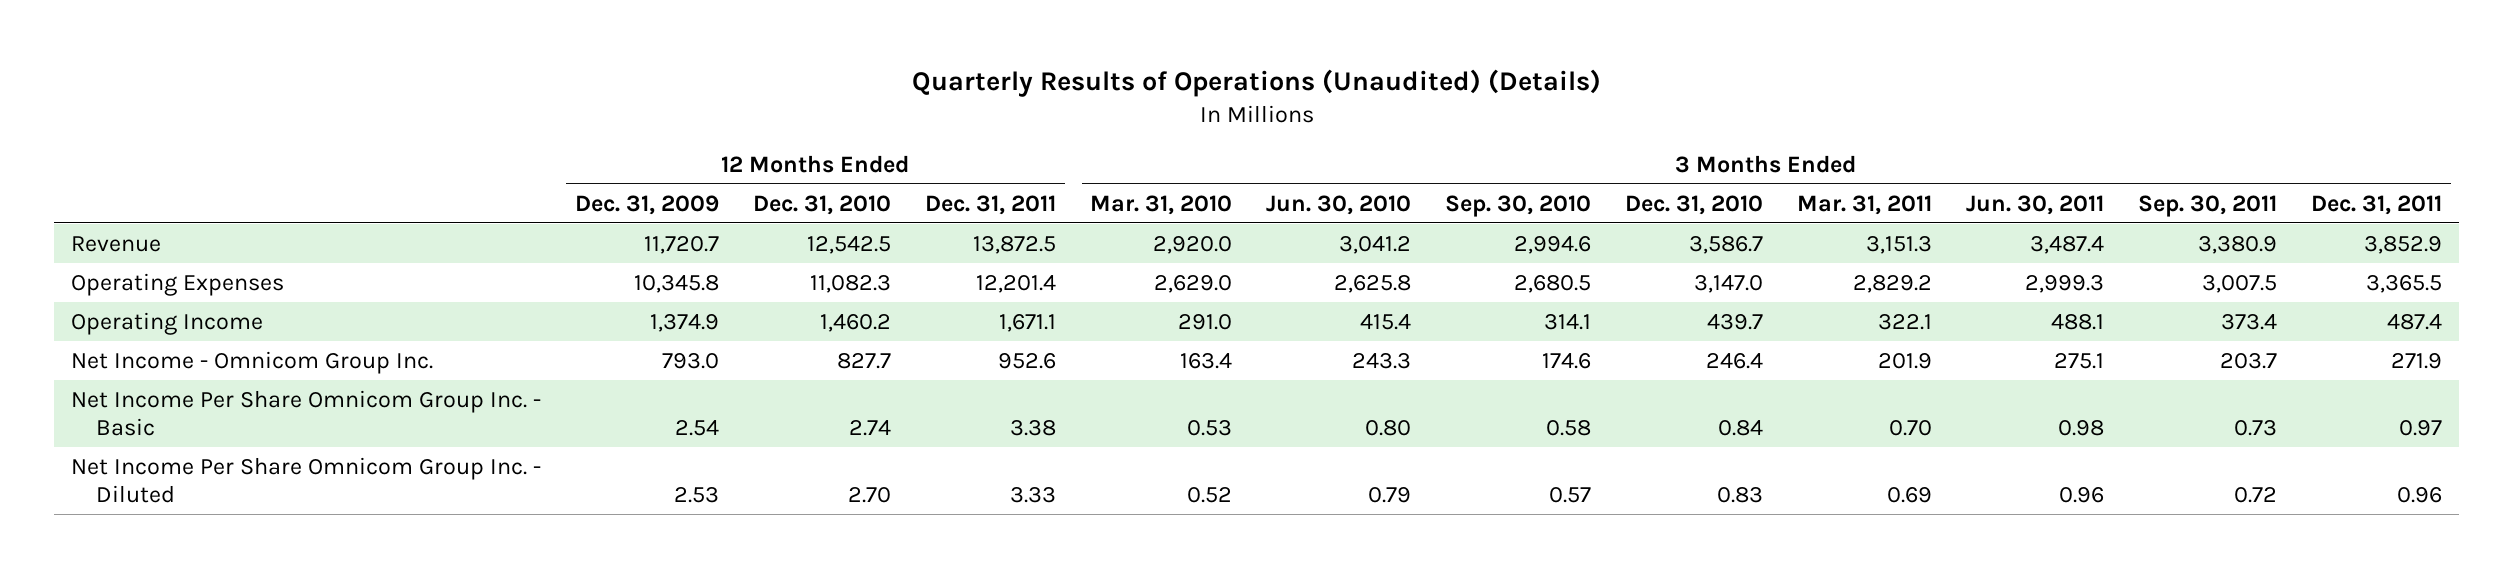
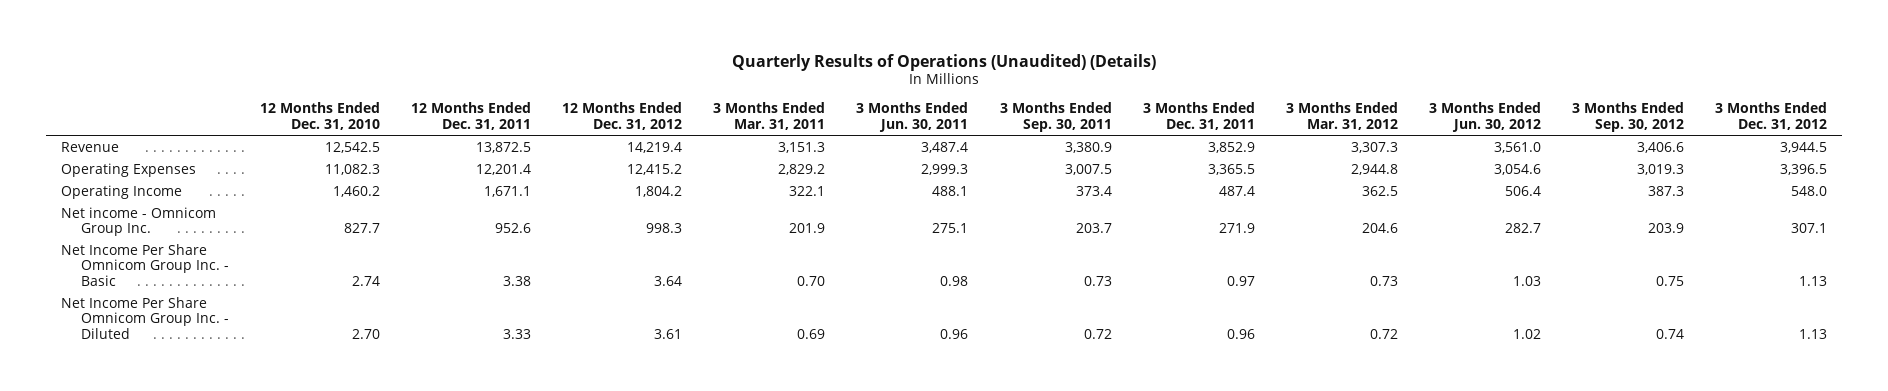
[574,194,719,215] Dec. 31, 2009 -> none
[1090,194,1233,215] Mar. 31, 2010 -> none
[1266,194,1412,215] Jun. 30, 2010 -> none
[1445,194,1592,217] Sep. 30, 2010 -> none
[1625,194,1764,215] Dec. 31, 2010 -> none
none -> [562,102,683,131] 12 Months Ended Dec. 31, 2012
none -> [1285,102,1398,131] 3 Months Ended Mar. 31, 2012
none -> [1428,102,1541,133] 3 Months Ended Jun. 30, 2012
none -> [1571,102,1684,133] 3 Months Ended Sep. 30, 2012
none -> [1714,102,1827,131] 3 Months Ended Dec. 31, 2012
[70,350,433,374] Net Income - Omnicom Group Inc. -> [61,206,217,237] Net income - Omnicom Group Inc.

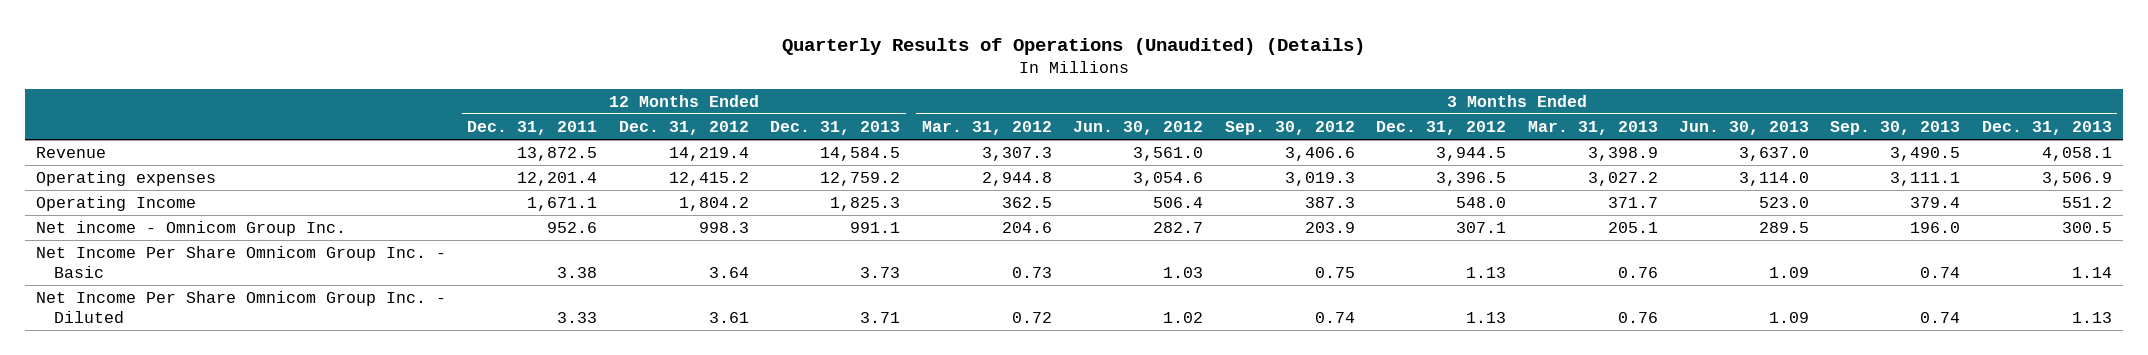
[260,102,381,131] 12 Months Ended Dec. 31, 2010 -> none
[713,102,826,131] 3 Months Ended Mar. 31, 2011 -> none
[856,102,969,133] 3 Months Ended Jun. 30, 2011 -> none
[999,102,1112,133] 3 Months Ended Sep. 30, 2011 -> none
[1142,102,1255,131] 3 Months Ended Dec. 31, 2011 -> none
none -> [770,120,901,135] Dec. 31, 2013
none -> [1527,120,1658,135] Mar. 31, 2013
none -> [1678,120,1809,135] Jun. 30, 2013
none -> [1830,120,1961,135] Sep. 30, 2013
none -> [1981,120,2112,135] Dec. 31, 2013
[61,162,197,177] Operating Expenses -> [36,170,217,186] Operating expenses

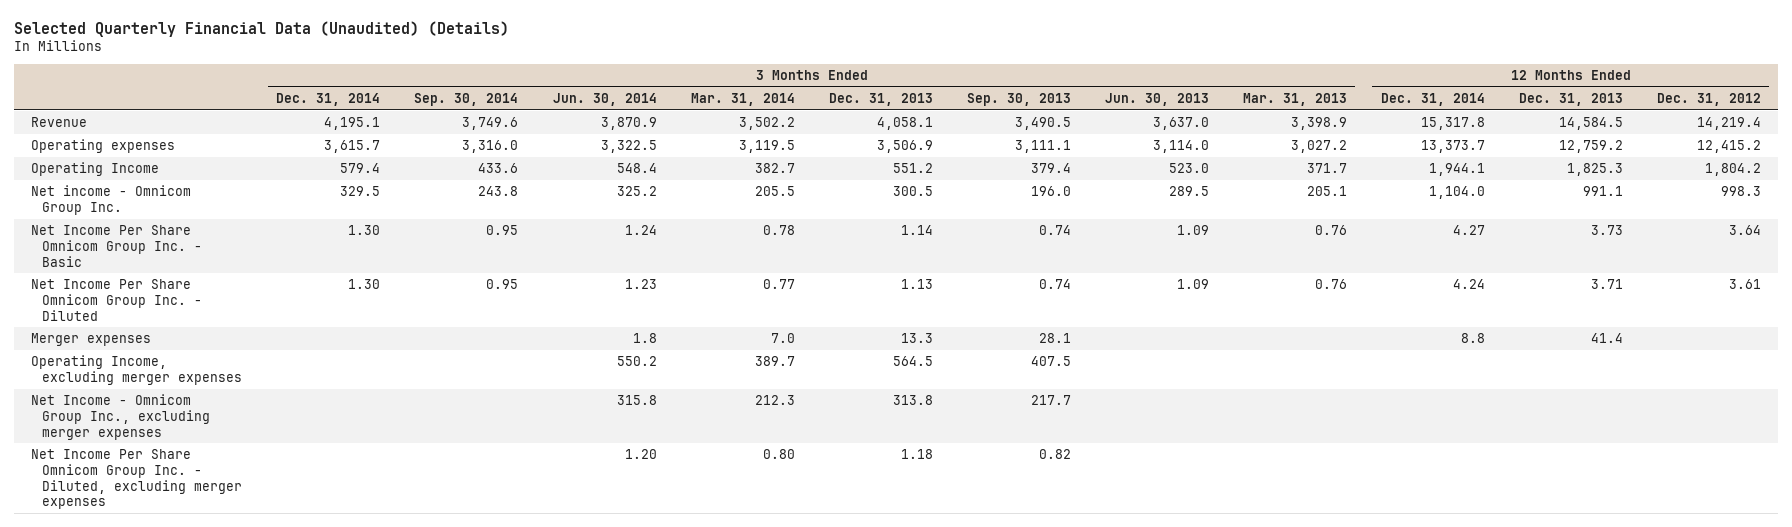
[781,37,1365,55] Quarterly Results of Operations (Unaudited) (Details) -> [14,20,510,37] Selected Quarterly Financial Data (Unaudited) (Details)
[467,120,598,135] Dec. 31, 2011 -> none
[921,120,1052,135] Mar. 31, 2012 -> none
[1073,120,1204,135] Jun. 30, 2012 -> none
[1224,120,1355,135] Sep. 30, 2012 -> none
[1376,120,1507,135] Dec. 31, 2012 -> none
none -> [276,92,381,106] Dec. 31, 2014
none -> [414,92,519,106] Sep. 30, 2014
none -> [552,92,657,106] Jun. 30, 2014
none -> [690,92,795,106] Mar. 31, 2014
none -> [1380,92,1485,106] Dec. 31, 2014
none -> [31,333,152,347] Merger expenses
none -> [31,355,243,385] Operating Income, excluding merger expenses
none -> [31,394,211,440] Net Income - Omnicom Group Inc., excluding merger expenses
none -> [31,449,243,510] Net Income Per Share Omnicom Group Inc. - Diluted, excluding merger expenses

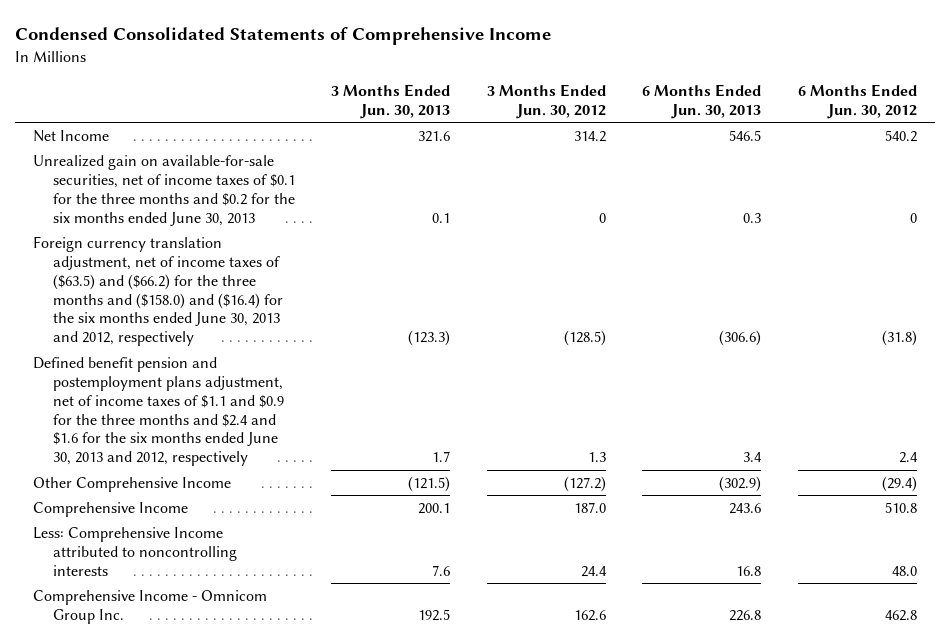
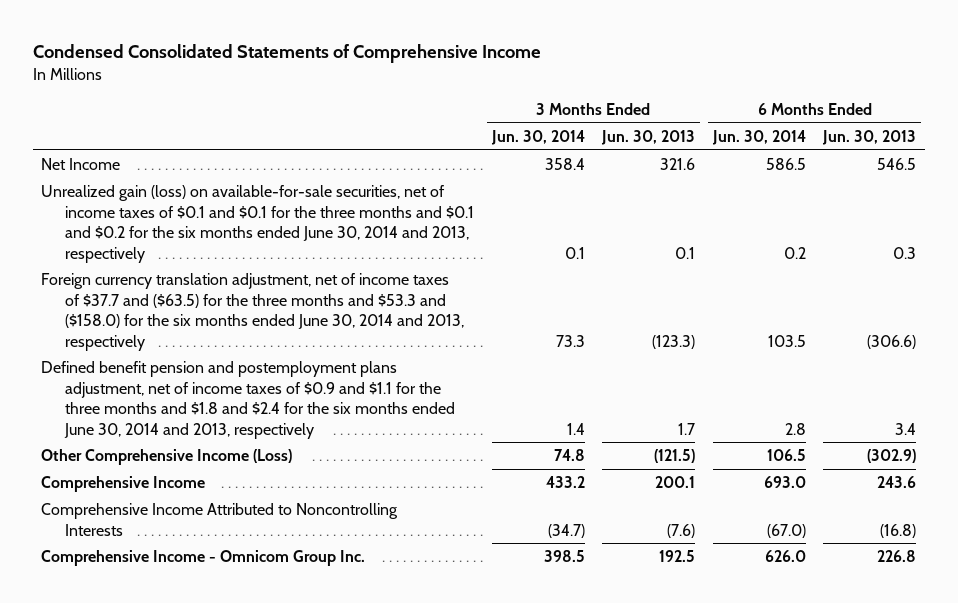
[486,84,606,119] 3 Months Ended Jun. 30, 2012 -> none
[797,84,917,119] 6 Months Ended Jun. 30, 2012 -> none
none -> [490,129,585,145] Jun. 30, 2014
none -> [711,129,806,145] Jun. 30, 2014
[33,154,295,226] Unrealized gain on available-for-sale securities, net of income taxes of $0.1 for the three months and $0.2 for the six months ended June 30, 2013 -> [41,185,475,263] Unrealized gain (loss) on available-for-sale securities, net of income taxes of $0.1 and $0.1 for the three months and $0.1 and $0.2 for the six months ended June 30, 2014 and 2013, respectively
[33,235,283,347] Foreign currency translation adjustment, net of income taxes of ($63.5) and ($66.2) for the three months and ($158.0) and ($16.4) for the six months ended June 30, 2013 and 2012, respectively -> [41,273,465,351] Foreign currency translation adjustment, net of income taxes of $37.7 and ($63.5) for the three months and $53.3 and ($158.0) for the six months ended June 30, 2014 and 2013, respectively
[33,356,284,467] Defined benefit pension and postemployment plans adjustment, net of income taxes of $1.1 and $0.9 for the three months and $2.4 and $1.6 for the six months ended June 30, 2013 and 2012, respectively -> [41,361,456,439] Defined benefit pension and postemployment plans adjustment, net of income taxes of $0.9 and $1.1 for the three months and $1.8 and $2.4 for the six months ended June 30, 2014 and 2013, respectively
[33,476,232,492] Other Comprehensive Income -> [41,449,293,466] Other Comprehensive Income (Loss)
[33,526,237,576] Less: Comprehensive Income attributed to noncontrolling interests -> [41,503,399,536] Comprehensive Income Attributed to Noncontrolling Interests
[432,564,451,576] 7.6 -> [667,523,696,538] (7.6)
[736,565,762,576] 16.8 -> [880,523,917,538] (16.8)

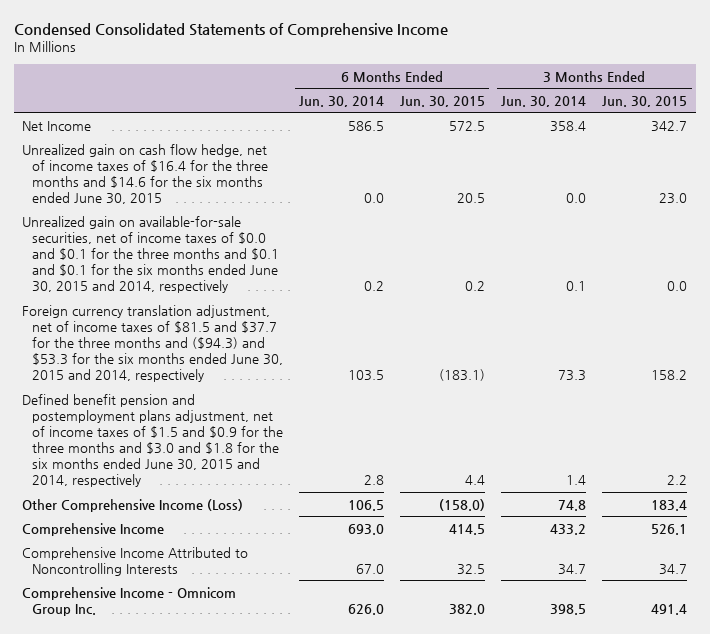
[601,129,696,145] Jun. 30, 2013 -> none
[822,129,917,145] Jun. 30, 2013 -> none
none -> [399,95,485,107] Jun. 30, 2015
none -> [602,95,688,107] Jun. 30, 2015
none -> [22,143,268,204] Unrealized gain on cash flow hedge, net of income taxes of $16.4 for the three months and $14.6 for the six months ended June 30, 2015
[41,185,475,263] Unrealized gain (loss) on available-for-sale securities, net of income taxes of $0.1 and $0.1 for the three months and $0.1 and $0.2 for the six months ended June 30, 2014 and 2013, respectively -> [22,215,279,293] Unrealized gain on available-for-sale securities, net of income taxes of $0.0 and $0.1 for the three months and $0.1 and $0.1 for the six months ended June 30, 2015 and 2014, respectively
[41,273,465,351] Foreign currency translation adjustment, net of income taxes of $37.7 and ($63.5) for the three months and $53.3 and ($158.0) for the six months ended June 30, 2014 and 2013, respectively -> [22,304,283,382] Foreign currency translation adjustment, net of income taxes of $81.5 and $37.7 for the three months and ($94.3) and $53.3 for the six months ended June 30, 2015 and 2014, respectively
[41,361,456,439] Defined benefit pension and postemployment plans adjustment, net of income taxes of $0.9 and $1.1 for the three months and $1.8 and $2.4 for the six months ended June 30, 2014 and 2013, respectively -> [22,393,283,488] Defined benefit pension and postemployment plans adjustment, net of income taxes of $1.5 and $0.9 for the three months and $3.0 and $1.8 for the six months ended June 30, 2015 and 2014, respectively
[547,523,585,538] (34.7) -> [558,563,587,575] 34.7
[766,523,806,538] (67.0) -> [355,563,384,574] 67.0

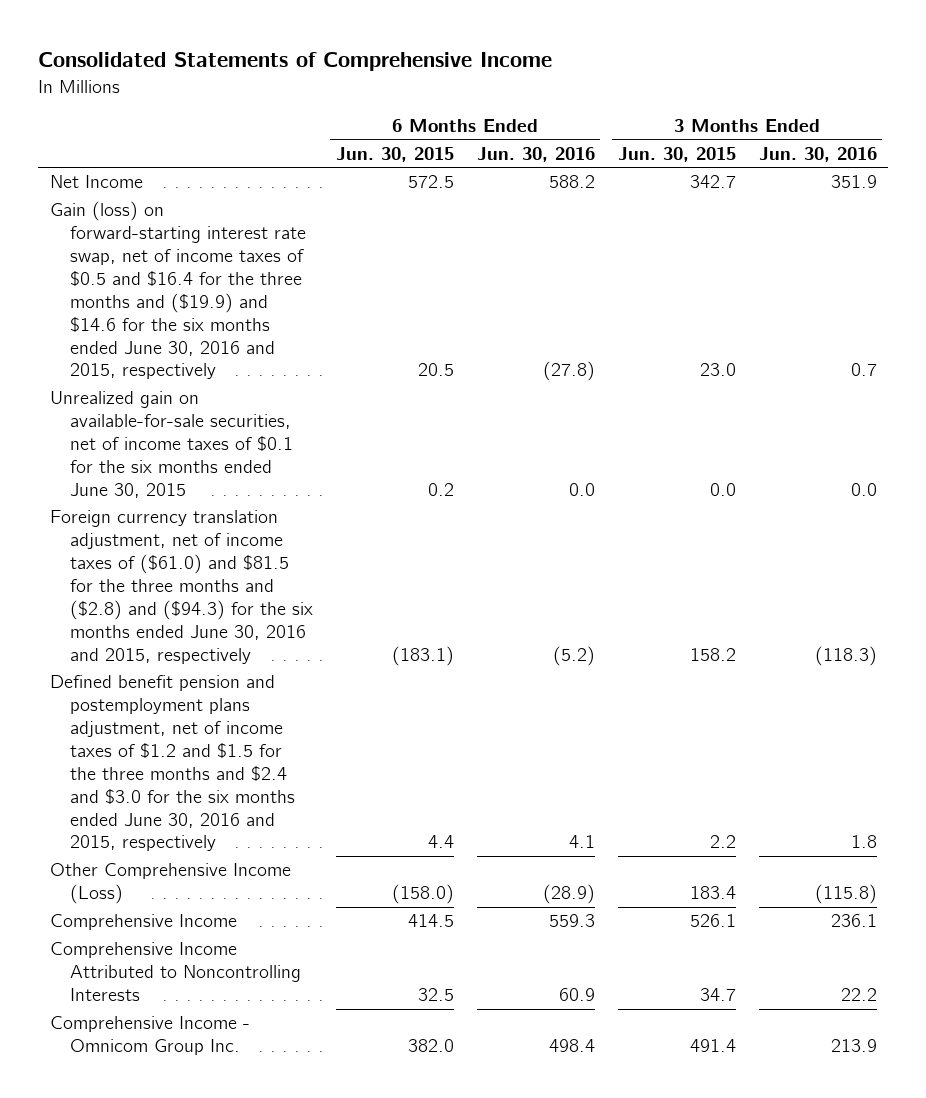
[14,23,449,38] Condensed Consolidated Statements of Comprehensive Income -> [38,52,553,72] Consolidated Statements of Comprehensive Income
[298,95,384,107] Jun. 30, 2014 -> none
[501,95,587,107] Jun. 30, 2014 -> none
none -> [476,146,595,162] Jun. 30, 2016
none -> [758,146,877,162] Jun. 30, 2016
[22,143,268,204] Unrealized gain on cash flow hedge, net of income taxes of $16.4 for the three months and $14.6 for the six months ended June 30, 2015 -> [49,201,306,380] Gain (loss) on forward-starting interest rate swap, net of income taxes of $0.5 and $16.4 for the three months and ($19.9) and $14.6 for the six months ended June 30, 2016 and 2015, respectively
[22,215,279,293] Unrealized gain on available-for-sale securities, net of income taxes of $0.0 and $0.1 for the three months and $0.1 and $0.1 for the six months ended June 30, 2015 and 2014, respectively -> [49,391,293,498] Unrealized gain on available-for-sale securities, net of income taxes of $0.1 for the six months ended June 30, 2015
[22,304,283,382] Foreign currency translation adjustment, net of income taxes of $81.5 and $37.7 for the three months and ($94.3) and $53.3 for the six months ended June 30, 2015 and 2014, respectively -> [49,510,313,664] Foreign currency translation adjustment, net of income taxes of ($61.0) and $81.5 for the three months and ($2.8) and ($94.3) for the six months ended June 30, 2016 and 2015, respectively
[22,393,283,488] Defined benefit pension and postemployment plans adjustment, net of income taxes of $1.5 and $0.9 for the three months and $3.0 and $1.8 for the six months ended June 30, 2015 and 2014, respectively -> [49,675,295,852] Defined benefit pension and postemployment plans adjustment, net of income taxes of $1.2 and $1.5 for the three months and $2.4 and $3.0 for the six months ended June 30, 2016 and 2015, respectively

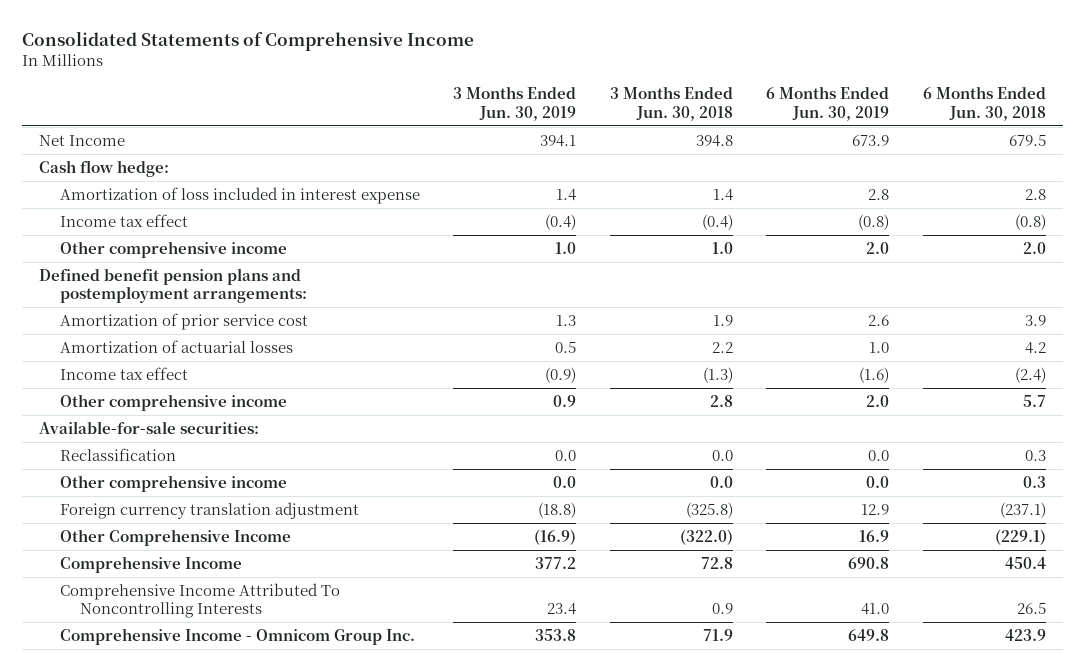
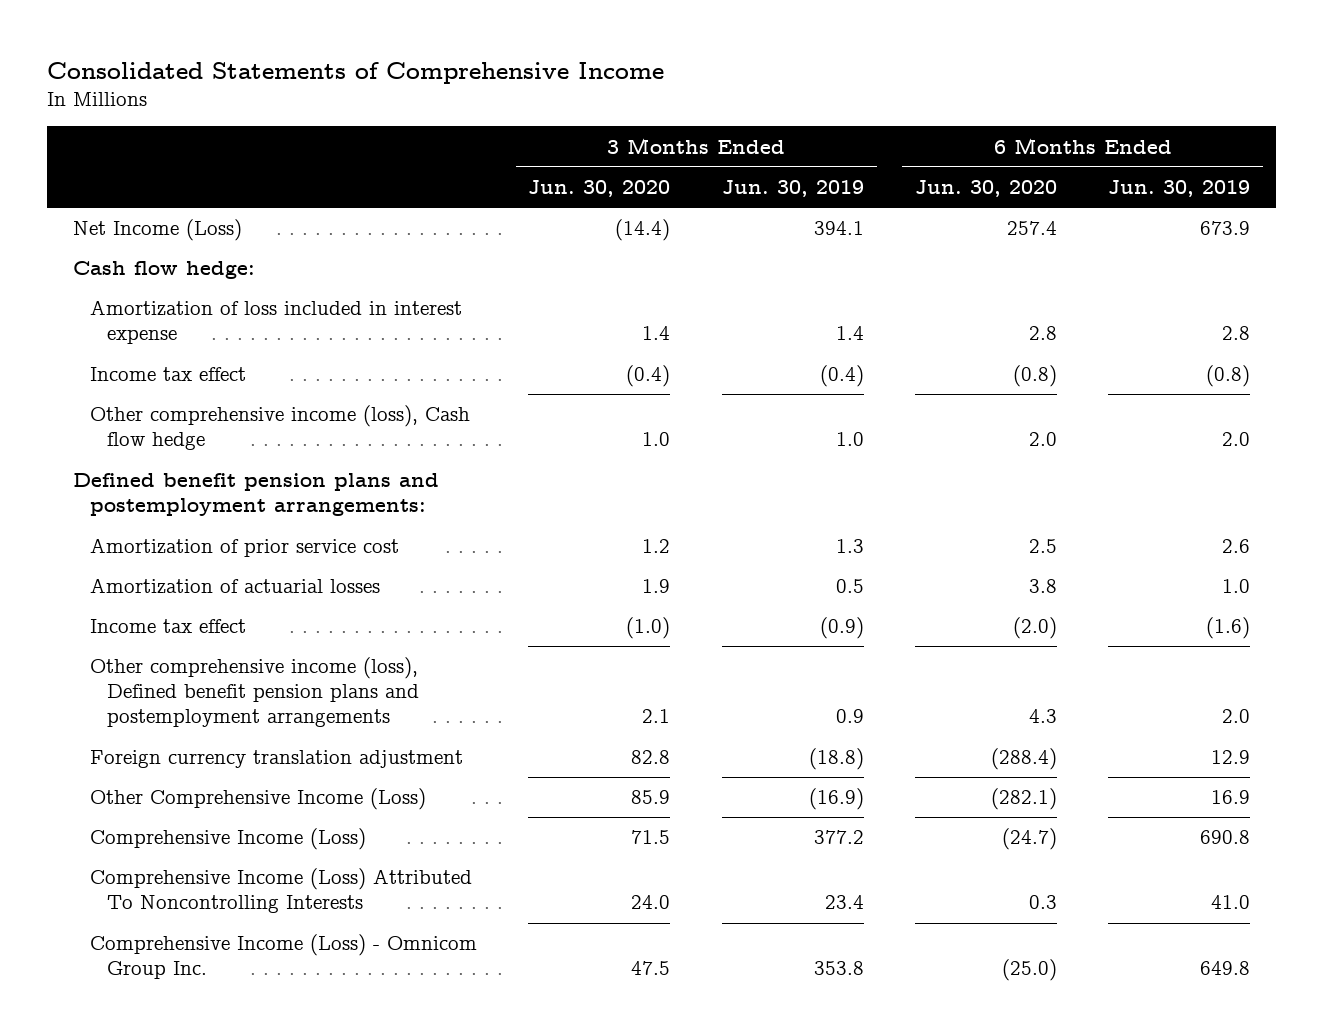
[609,86,733,122] 3 Months Ended Jun. 30, 2018 -> none
[922,86,1046,122] 6 Months Ended Jun. 30, 2018 -> none
none -> [528,180,671,198] Jun. 30, 2020
none -> [915,180,1058,198] Jun. 30, 2020
[39,134,126,146] Net Income -> [72,219,242,242] Net Income (Loss)
[59,240,287,258] Other comprehensive income -> none
none -> [90,405,471,451] Other comprehensive income (loss), Cash flow hedge
[39,420,260,434] Available-for-sale securities: -> none
[59,447,176,461] Reclassification -> none
[59,474,287,492] Other comprehensive income -> none
[59,393,287,411] Other comprehensive income -> [90,657,420,728] Other comprehensive income (loss), Defined benefit pension plans and postemployment arrangements
[59,528,291,546] Other Comprehensive Income -> [90,788,427,811] Other Comprehensive Income (Loss)
[59,555,242,573] Comprehensive Income -> [90,828,367,851] Comprehensive Income (Loss)
[59,582,340,619] Comprehensive Income Attributed To Noncontrolling Interests -> [90,868,473,914] Comprehensive Income (Loss) Attributed To Noncontrolling Interests
[59,627,415,645] Comprehensive Income - Omnicom Group Inc. -> [90,934,478,980] Comprehensive Income (Loss) - Omnicom Group Inc.

